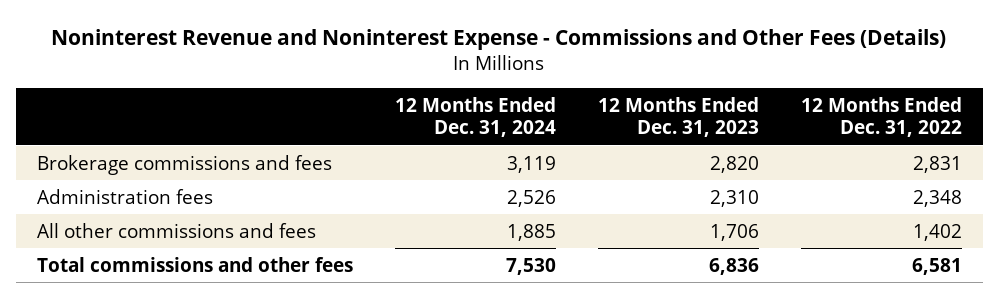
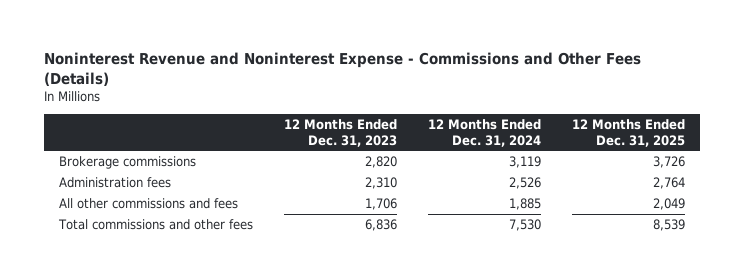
[800,96,962,137] 12 Months Ended Dec. 31, 2022 -> none
none -> [571,118,685,147] 12 Months Ended Dec. 31, 2025
[36,154,332,175] Brokerage commissions and fees -> [59,155,197,169] Brokerage commissions

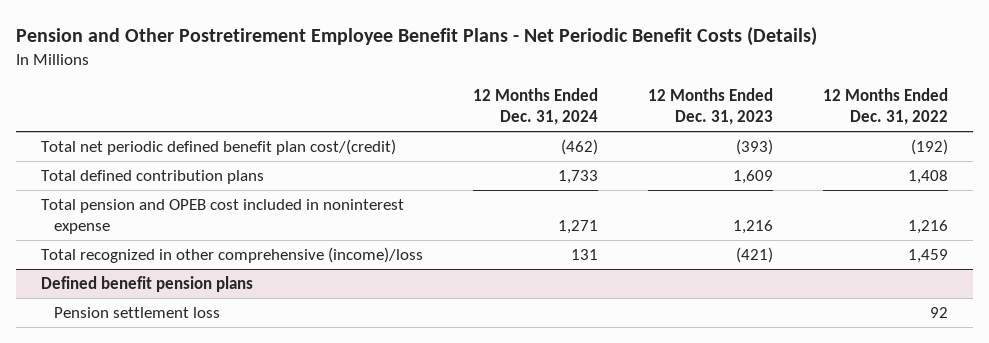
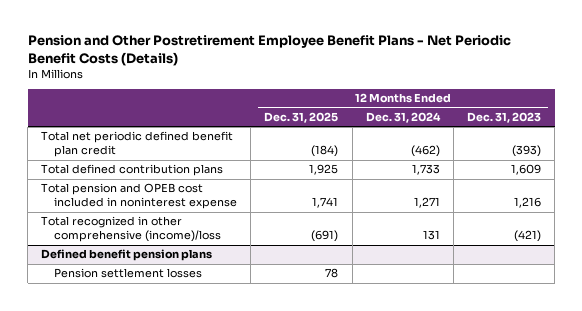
[823,88,949,126] 12 Months Ended Dec. 31, 2022 -> none
none -> [264,111,339,123] Dec. 31, 2025
[41,139,397,156] Total net periodic defined benefit plan cost/(credit) -> [41,131,234,158] Total net periodic defined benefit plan credit
[53,307,220,319] Pension settlement loss -> [54,268,203,279] Pension settlement losses

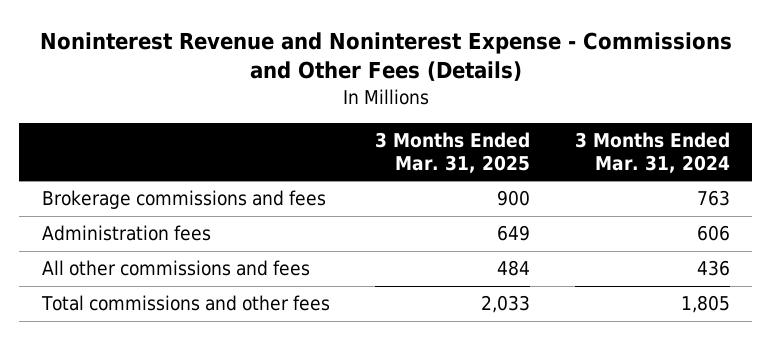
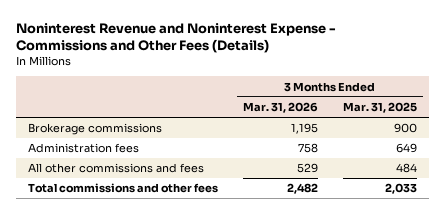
[574,131,730,173] 3 Months Ended Mar. 31, 2024 -> none
none -> [242,102,318,114] Mar. 31, 2026
[41,190,326,210] Brokerage commissions and fees -> [28,123,163,136] Brokerage commissions

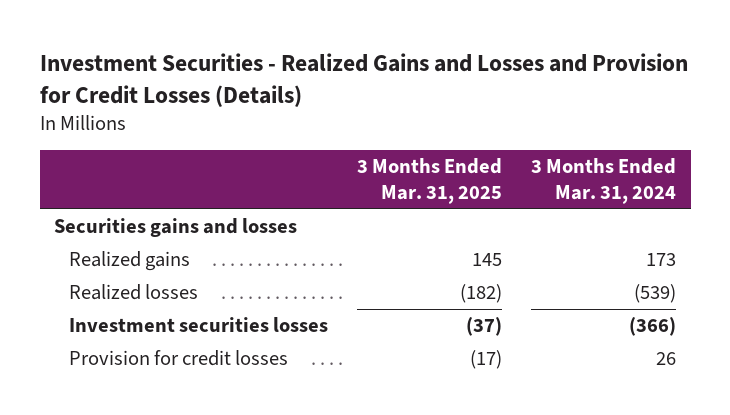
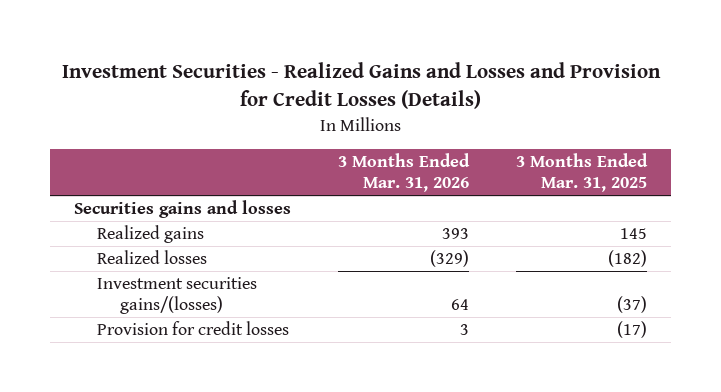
[531,158,677,204] 3 Months Ended Mar. 31, 2024 -> none
none -> [338,153,471,193] 3 Months Ended Mar. 31, 2026
[69,317,329,333] Investment securities losses -> [96,277,257,315] Investment securities gains/(losses)

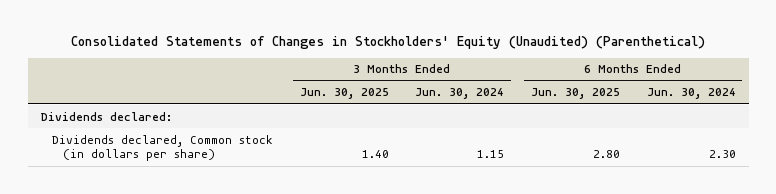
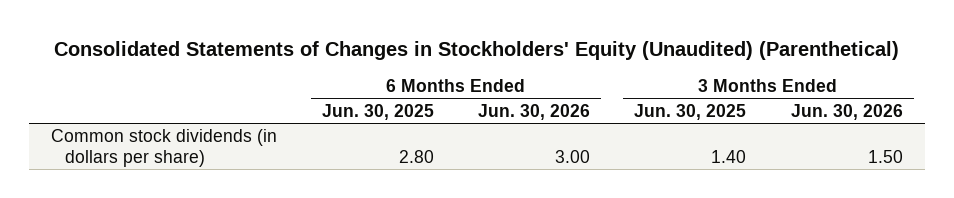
[415,88,505,100] Jun. 30, 2024 -> none
[646,88,736,100] Jun. 30, 2024 -> none
none -> [477,103,590,120] Jun. 30, 2026
none -> [790,103,903,120] Jun. 30, 2026
[40,111,172,121] Dividends declared: -> none
[51,134,273,162] Dividends declared, Common stock (in dollars per share) -> [51,129,278,167] Common stock dividends (in dollars per share)

